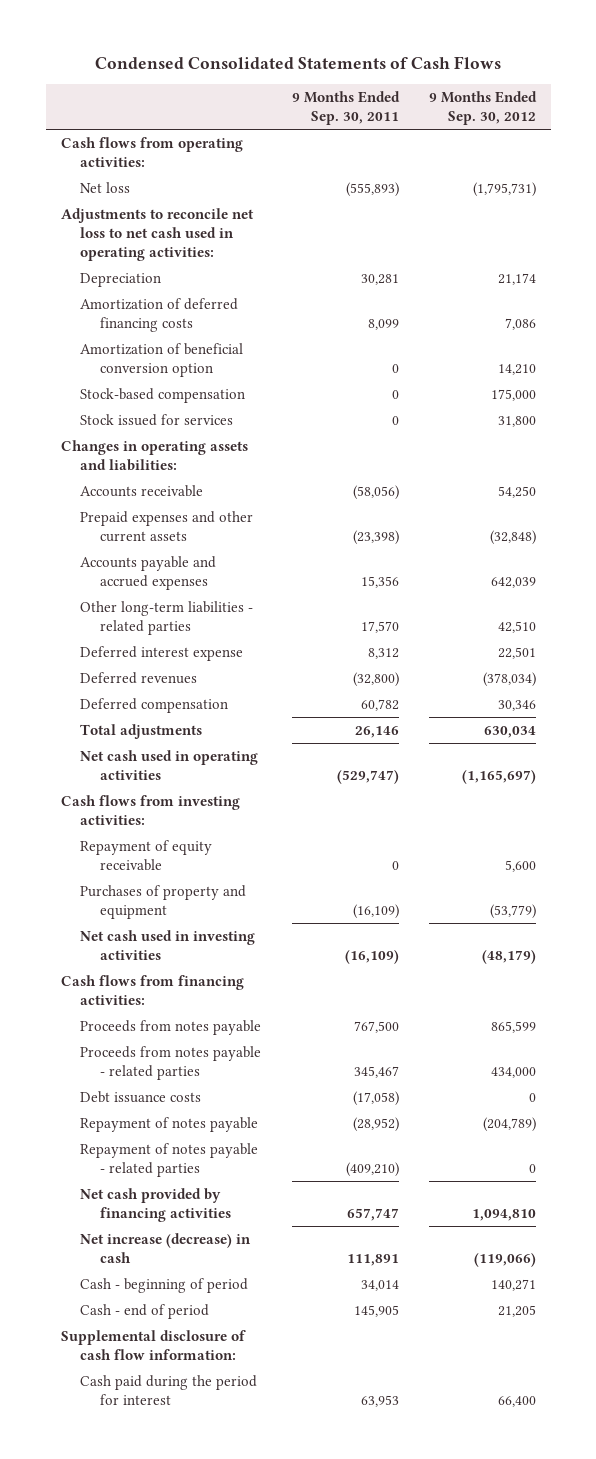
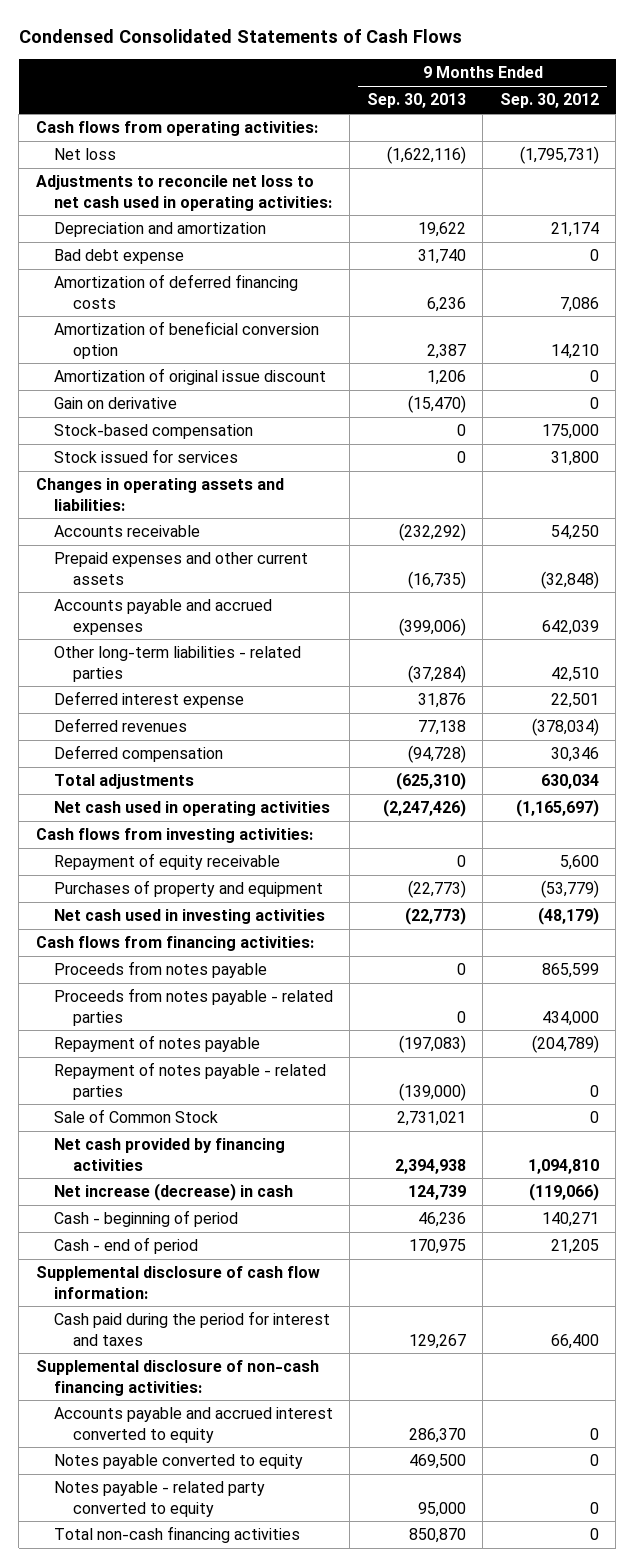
[291,91,400,126] 9 Months Ended Sep. 30, 2011 -> none
none -> [366,93,466,109] Sep. 30, 2013
[80,273,162,288] Depreciation -> [54,222,267,238] Depreciation and amortization
none -> [54,249,185,265] Bad debt expense
none -> [54,368,327,386] Amortization of original issue discount
none -> [54,397,178,410] Gain on derivative
[80,1091,202,1104] Debt issuance costs -> none
none -> [54,1109,219,1124] Sale of Common Stock
[80,1375,258,1405] Cash paid during the period for interest -> [54,1311,331,1346] Cash paid during the period for interest and taxes
none -> [35,1360,319,1396] Supplemental disclosure of non-cash financing activities:
none -> [54,1407,334,1443] Accounts payable and accrued interest converted to equity
none -> [54,1454,304,1470] Notes payable converted to equity
none -> [54,1481,266,1517] Notes payable - related party converted to equity
none -> [54,1526,301,1544] Total non-cash financing activities

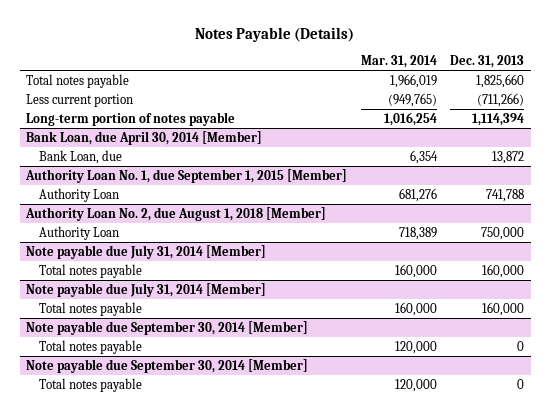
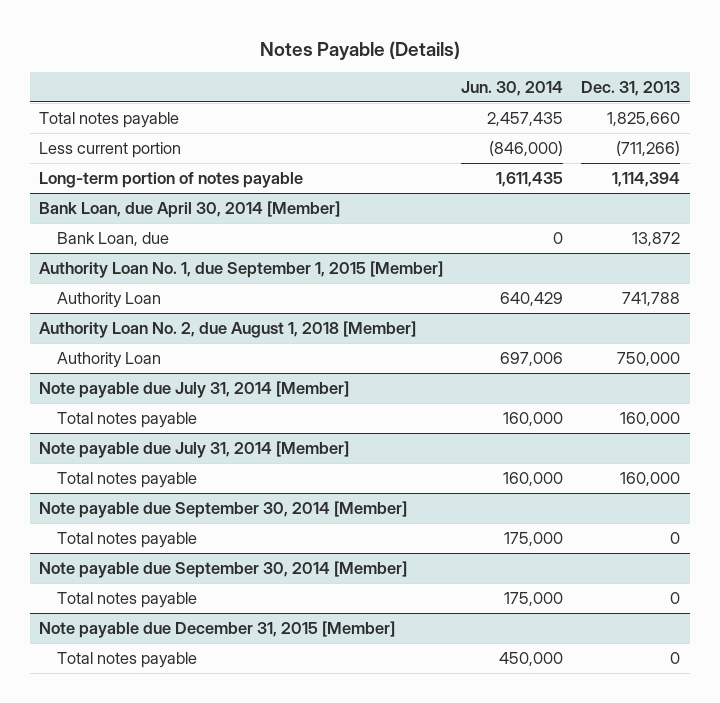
[360,55,437,69] Mar. 31, 2014 -> none
none -> [461,80,564,96] Jun. 30, 2014
none -> [39,620,396,638] Note payable due December 31, 2015 [Member]
none -> [57,651,198,668] Total notes payable

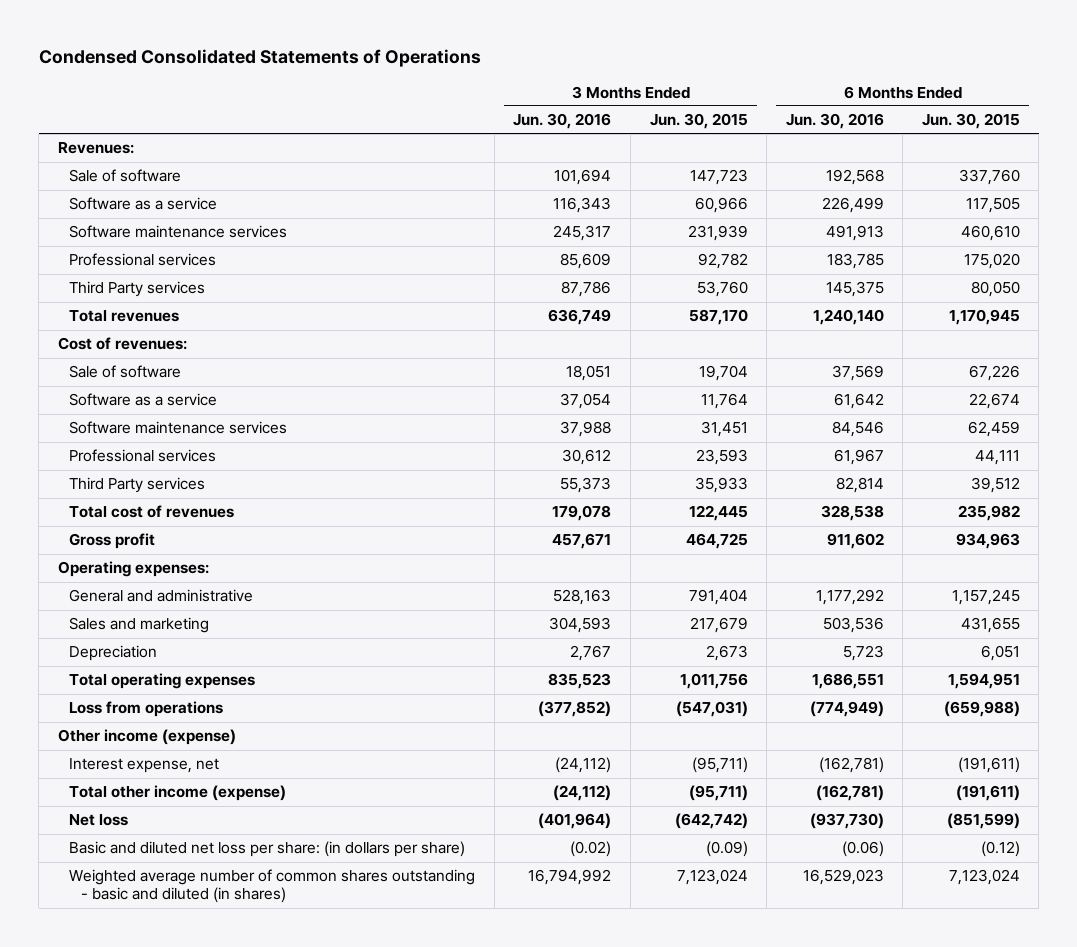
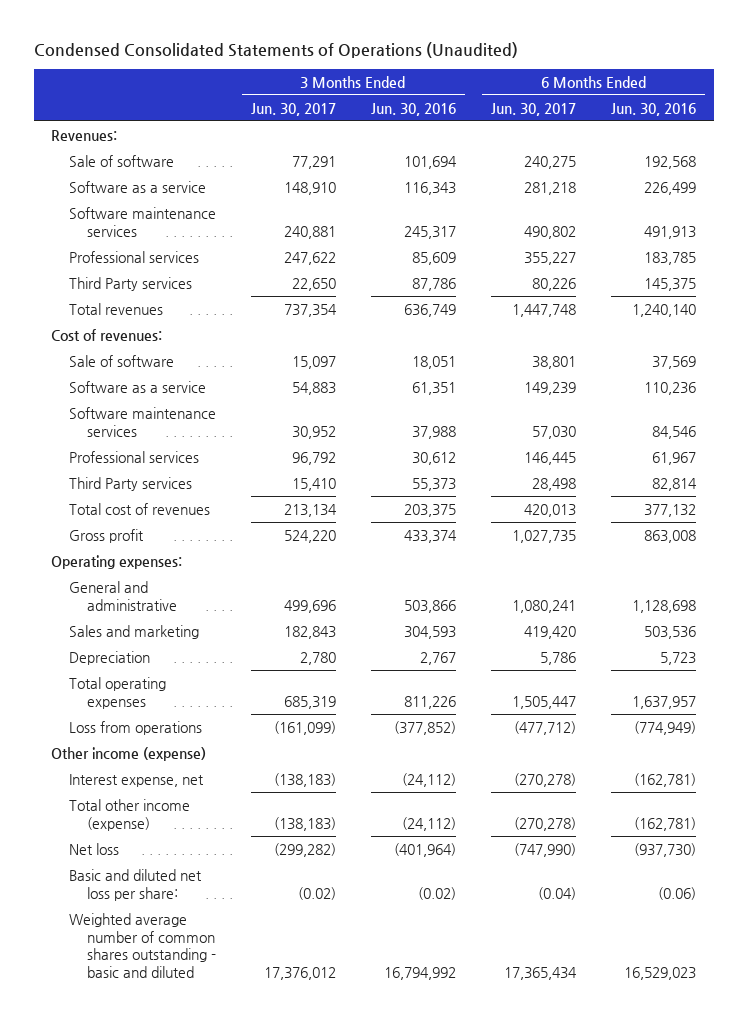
[38,48,481,67] Condensed Consolidated Statements of Operations -> [33,42,518,59] Condensed Consolidated Statements of Operations (Unaudited)
[649,113,748,130] Jun. 30, 2015 -> none
[921,113,1020,130] Jun. 30, 2015 -> none
none -> [250,102,336,116] Jun. 30, 2017
none -> [491,102,577,116] Jun. 30, 2017
[560,393,612,410] 37,054 -> [412,381,457,395] 61,351
[833,393,884,410] 61,642 -> [644,381,697,395] 110,236
[552,505,612,522] 179,078 -> [404,503,457,517] 203,375
[820,505,884,522] 328,538 -> [644,503,697,517] 377,132
[552,533,612,550] 457,671 -> [404,529,458,543] 433,374
[826,533,884,550] 911,602 -> [644,529,697,543] 863,008
[553,589,612,606] 528,163 -> [404,599,457,613] 503,866
[815,589,884,606] 1,177,292 -> [632,599,697,613] 1,128,698
[548,673,612,690] 835,523 -> [404,695,457,709] 811,226
[811,673,884,690] 1,686,551 -> [632,695,697,709] 1,637,957
[69,841,466,858] Basic and diluted net loss per share: (in dollars per share) -> [68,868,202,901] Basic and diluted net loss per share:
[69,869,476,904] Weighted average number of common shares outstanding - basic and diluted (in shares) -> [68,912,216,979] Weighted average number of common shares outstanding - basic and diluted

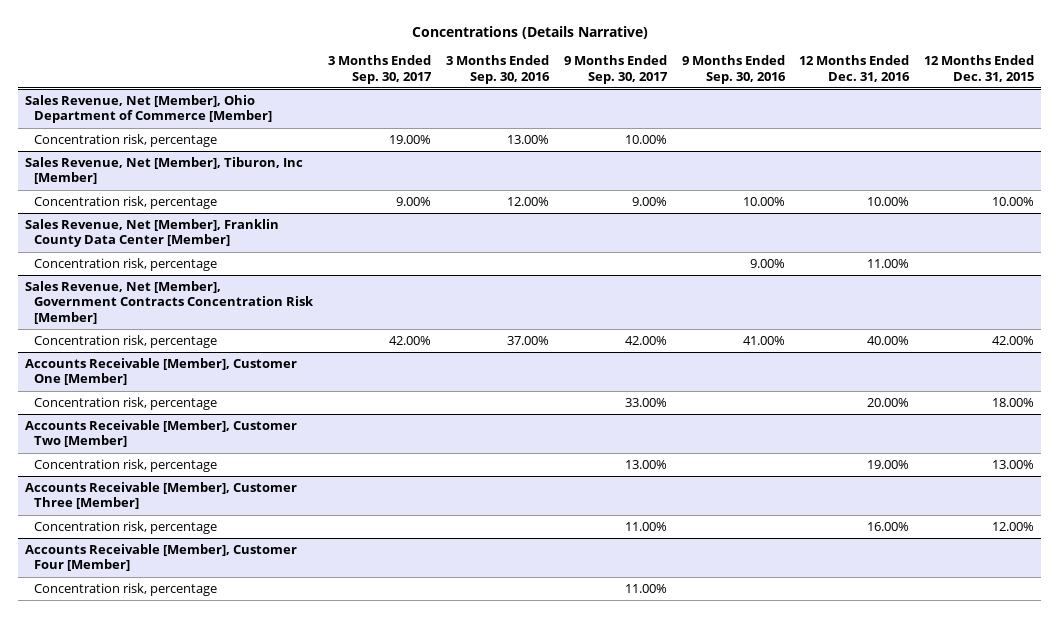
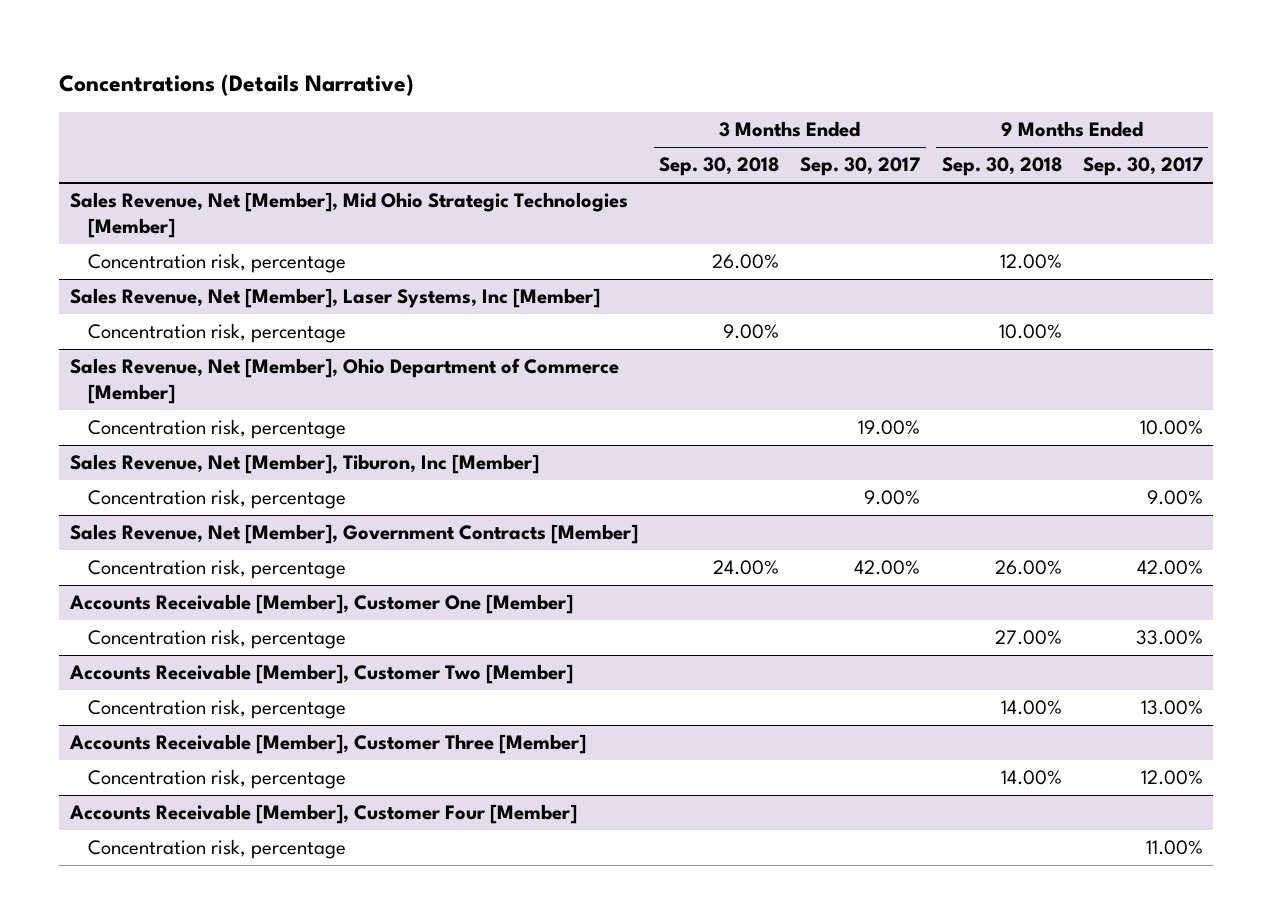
[446,55,551,84] 3 Months Ended Sep. 30, 2016 -> none
[681,55,786,84] 9 Months Ended Sep. 30, 2016 -> none
[799,55,911,82] 12 Months Ended Dec. 31, 2016 -> none
[924,55,1035,82] 12 Months Ended Dec. 31, 2015 -> none
none -> [659,157,780,177] Sep. 30, 2018
none -> [941,157,1062,177] Sep. 30, 2018
none -> [69,192,628,238] Sales Revenue, Net [Member], Mid Ohio Strategic Technologies [Member]
none -> [88,253,347,274] Concentration risk, percentage
none -> [69,288,600,309] Sales Revenue, Net [Member], Laser Systems, Inc [Member]
none -> [88,323,347,344] Concentration risk, percentage
[25,218,280,248] Sales Revenue, Net [Member], Franklin County Data Center [Member] -> none
[34,257,218,271] Concentration risk, percentage -> none
[25,280,315,324] Sales Revenue, Net [Member], Government Contracts Concentration Risk [Member] -> [69,524,638,545] Sales Revenue, Net [Member], Government Contracts [Member]
[624,521,667,531] 11.00% -> [1140,770,1203,786] 12.00%

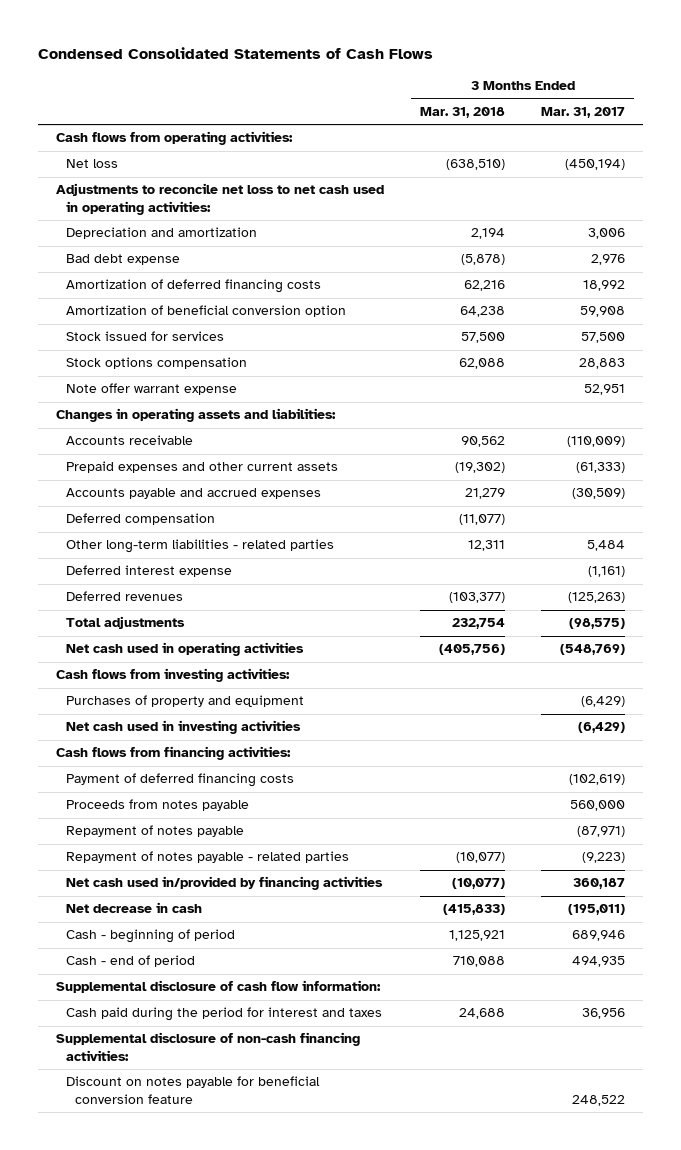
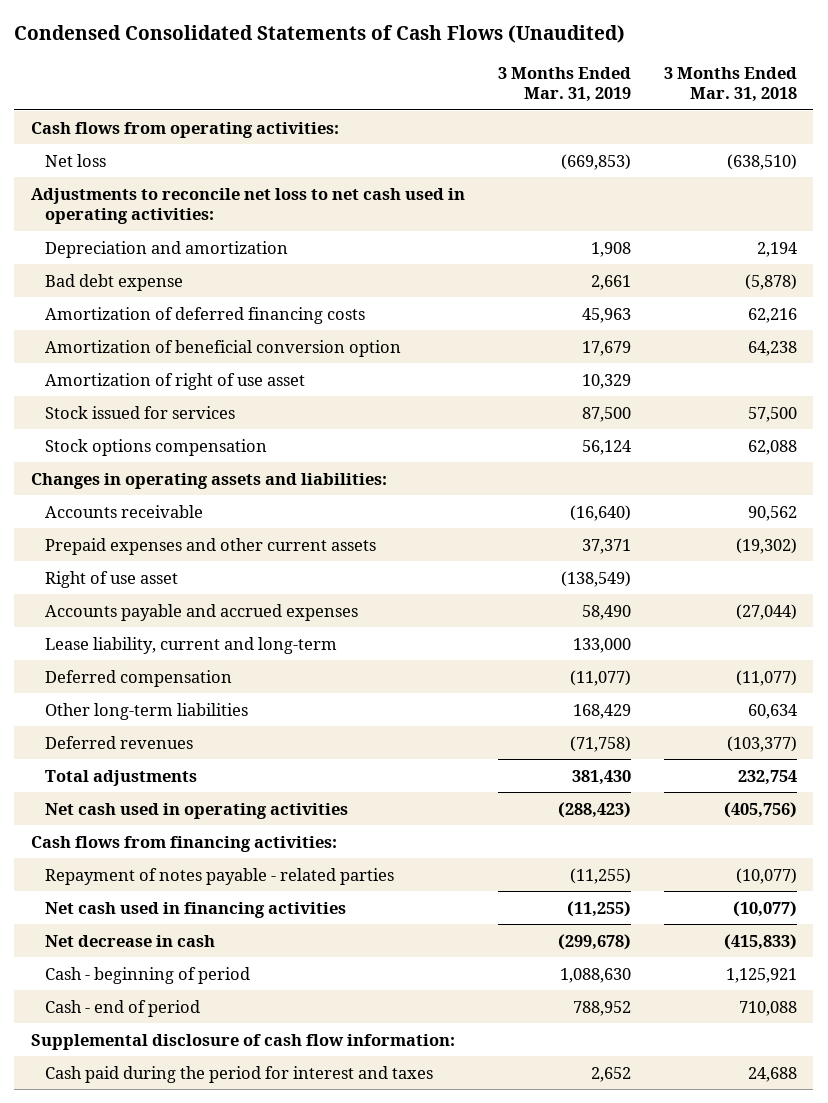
[38,47,434,60] Condensed Consolidated Statements of Cash Flows -> [14,24,626,43] Condensed Consolidated Statements of Cash Flows (Unaudited)
[541,107,626,119] Mar. 31, 2017 -> none
none -> [497,66,631,103] 3 Months Ended Mar. 31, 2019
none -> [44,372,305,390] Amortization of right of use asset
[65,383,237,396] Note offer warrant expense -> none
none -> [44,570,178,588] Right of use asset
[465,488,506,500] 21,279 -> [735,603,797,620] (27,044)
none -> [44,636,337,654] Lease liability, current and long-term
[65,565,232,578] Deferred interest expense -> none
[65,539,334,554] Other long-term liabilities - related parties -> [44,702,248,720] Other long-term liabilities
[468,540,506,552] 12,311 -> [747,703,797,719] 60,634
[56,668,291,683] Cash flows from investing activities: -> none
[65,695,304,708] Purchases of property and equipment -> none
[65,720,301,735] Net cash used in investing activities -> none
[65,773,294,788] Payment of deferred financing costs -> none
[65,799,249,812] Proceeds from notes payable -> none
[65,825,244,838] Repayment of notes payable -> none
[65,876,383,891] Net cash used in/provided by financing activities -> [44,901,346,918] Net cash used in financing activities
[56,1032,361,1062] Supplemental disclosure of non-cash financing activities: -> none
[65,1076,320,1105] Discount on notes payable for beneficial conversion feature -> none

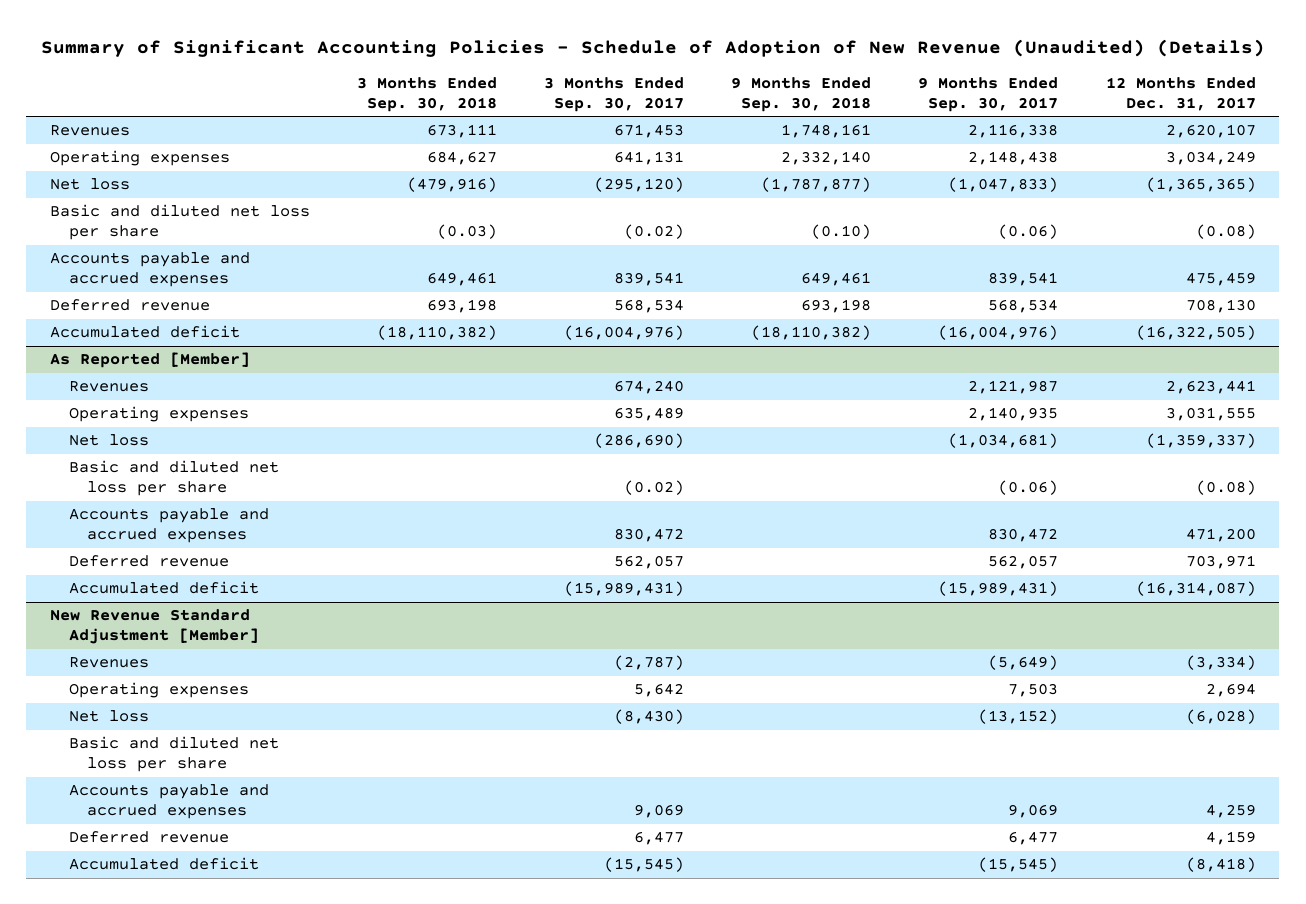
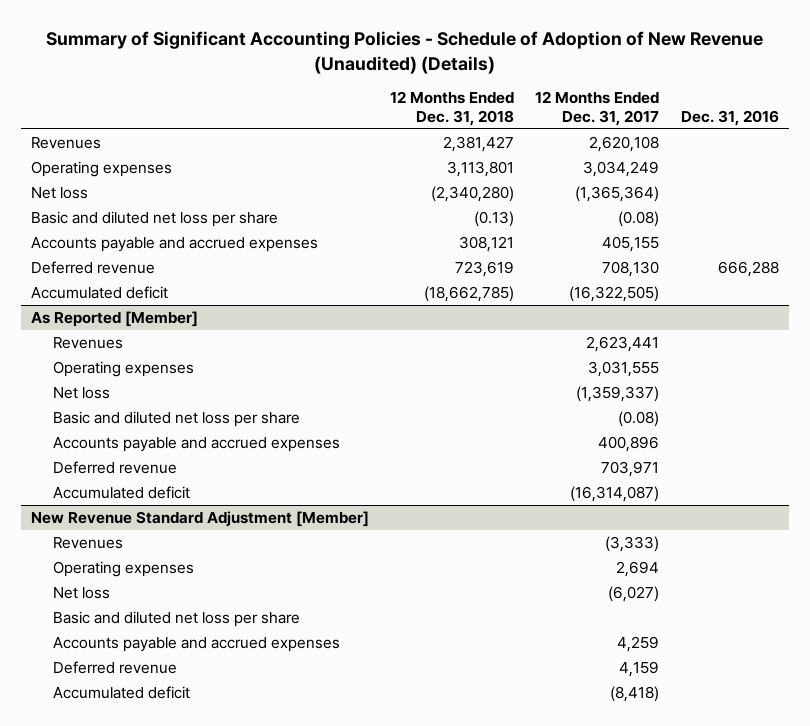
[357,76,498,112] 3 Months Ended Sep. 30, 2018 -> none
[544,76,685,112] 3 Months Ended Sep. 30, 2017 -> none
[731,76,872,112] 9 Months Ended Sep. 30, 2018 -> none
[918,76,1059,112] 9 Months Ended Sep. 30, 2017 -> none
none -> [390,91,515,126] 12 Months Ended Dec. 31, 2018
none -> [680,109,779,126] Dec. 31, 2016
[1165,124,1256,139] 2,620,107 -> [589,135,660,152] 2,620,108
[1145,177,1256,193] (1,365,365) -> [575,185,660,202] (1,365,364)
[1185,272,1256,287] 475,459 -> [602,235,660,252] 405,155
[1185,528,1256,543] 471,200 -> [598,435,660,452] 400,896
[1185,655,1256,671] (3,334) -> [605,535,660,552] (3,333)
[1185,709,1256,725] (6,028) -> [608,585,660,602] (6,027)

